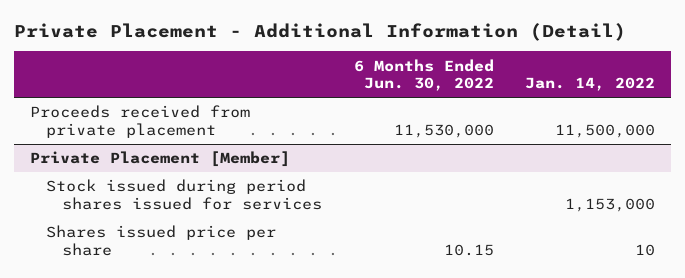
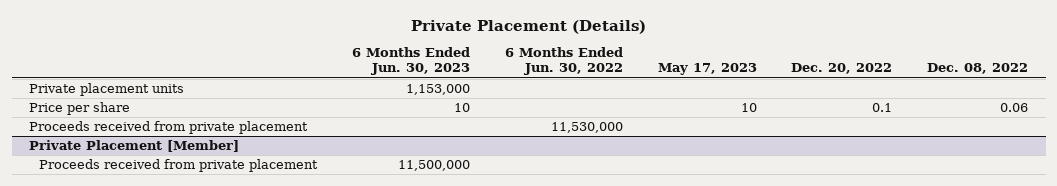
[14,22,627,41] Private Placement - Additional Information (Detail) -> [410,19,646,34] Private Placement (Details)
[525,77,656,92] Jan. 14, 2022 -> none
none -> [352,47,471,76] 6 Months Ended Jun. 30, 2023
none -> [657,63,757,76] May 17, 2023
none -> [791,63,893,75] Dec. 20, 2022
none -> [927,63,1029,75] Dec. 08, 2022
none -> [29,83,185,97] Private placement units
none -> [29,102,131,116] Price per share
[46,179,323,210] Stock issued during period shares issued for services -> none
[46,225,277,256] Shares issued price per share -> none
none -> [39,159,319,173] Proceeds received from private placement

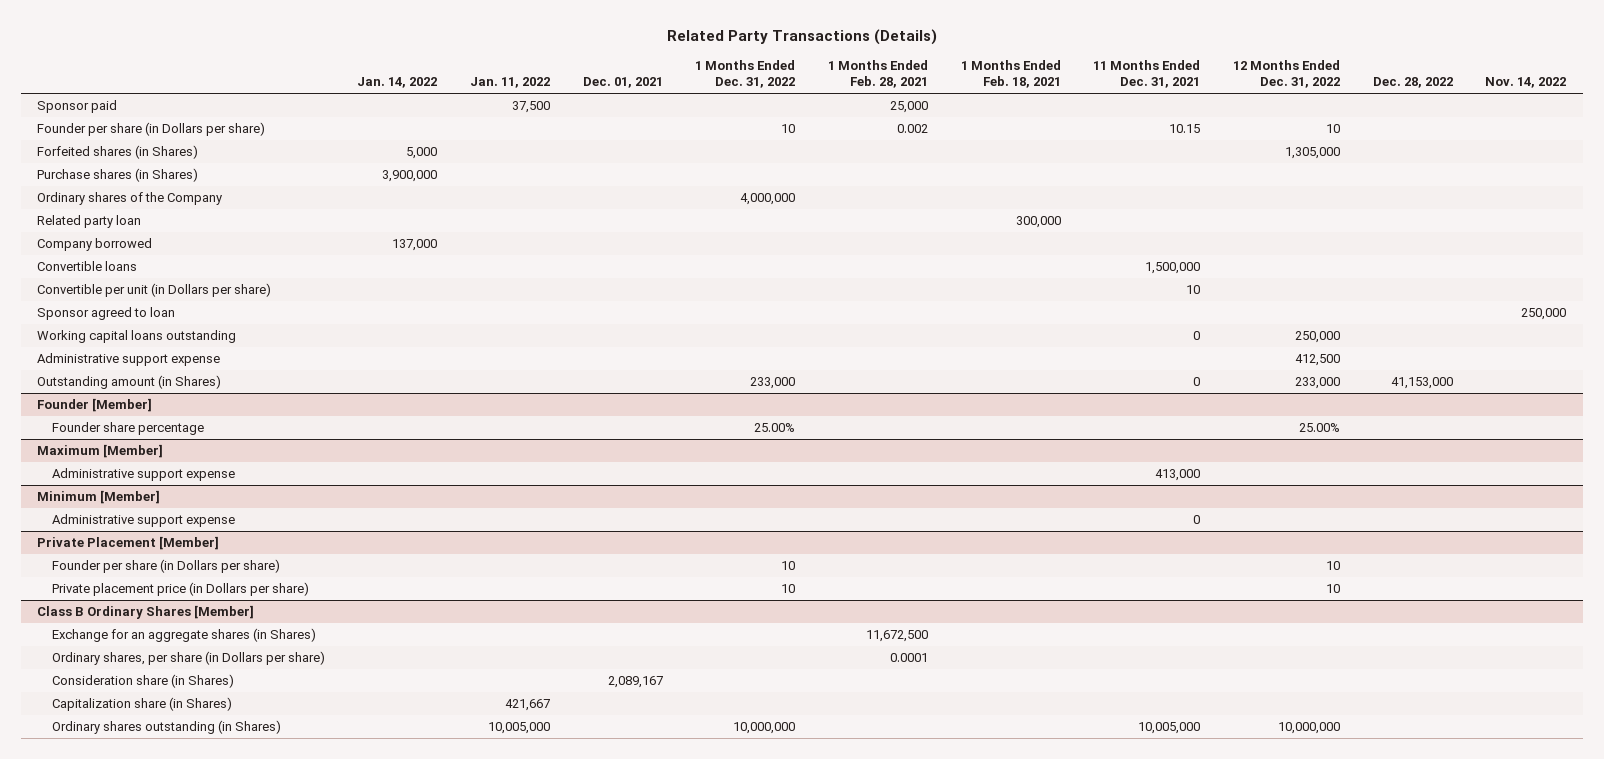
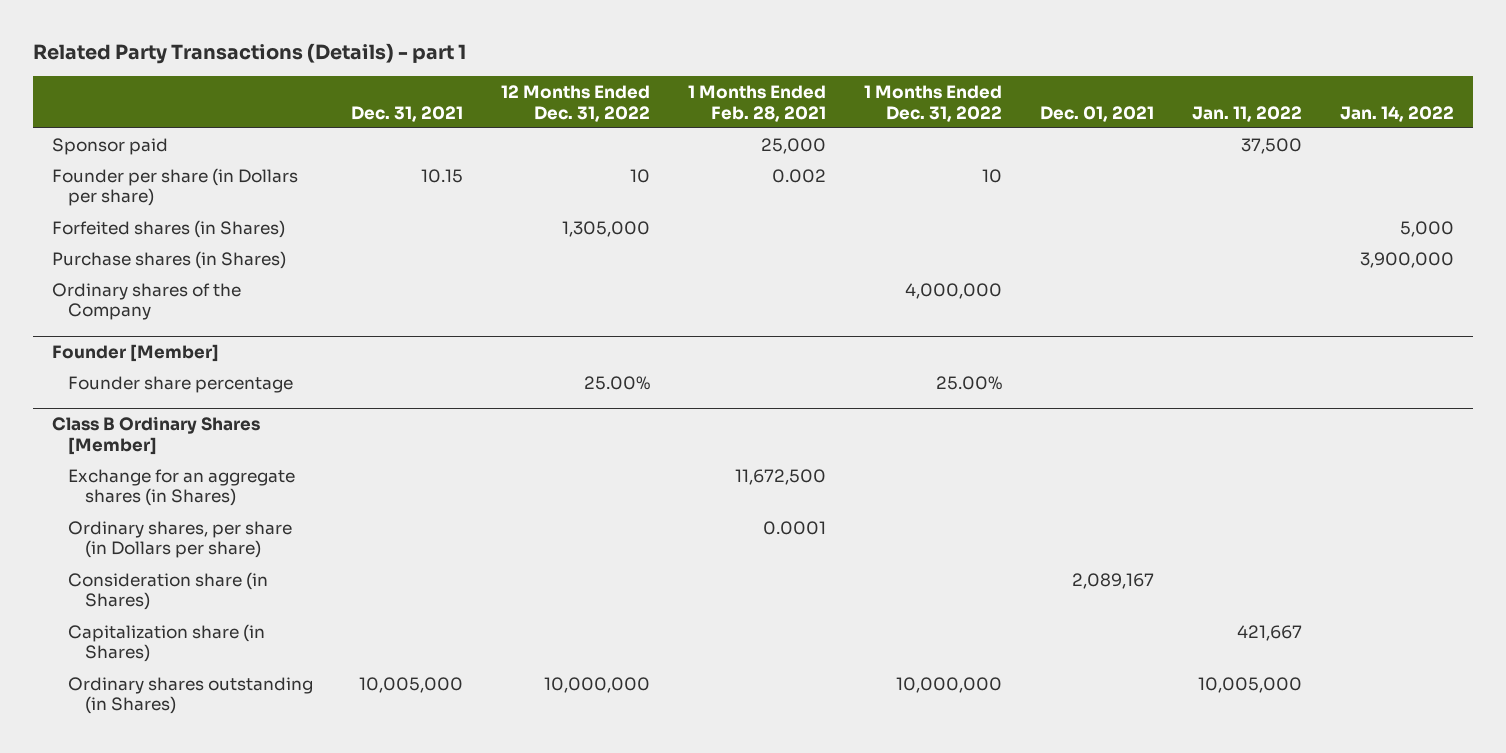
[666,29,937,46] Related Party Transactions (Details) -> [32,43,466,65] Related Party Transactions (Details) - part 1
[960,60,1061,89] 1 Months Ended Feb. 18, 2021 -> none
[1093,60,1201,89] 11 Months Ended Dec. 31, 2021 -> none
[1372,77,1453,89] Dec. 28, 2022 -> none
[1485,77,1567,89] Nov. 14, 2022 -> none
none -> [351,105,464,122] Dec. 31, 2021
[37,215,142,229] Related party loan -> none
[37,238,153,252] Company borrowed -> none
[37,261,138,272] Convertible loans -> none
[37,283,272,298] Convertible per unit (in Dollars per share) -> none
[37,307,176,321] Sponsor agreed to loan -> none
[37,330,237,344] Working capital loans outstanding -> none
[37,353,221,367] Administrative support expense -> none
[37,375,222,390] Outstanding amount (in Shares) -> none
[37,444,164,459] Maximum [Member] -> none
[51,468,235,482] Administrative support expense -> none
[37,490,161,505] Minimum [Member] -> none
[51,514,235,528] Administrative support expense -> none
[37,536,220,551] Private Placement [Member] -> none
[51,559,280,574] Founder per share (in Dollars per share) -> none
[51,582,309,597] Private placement price (in Dollars per share) -> none

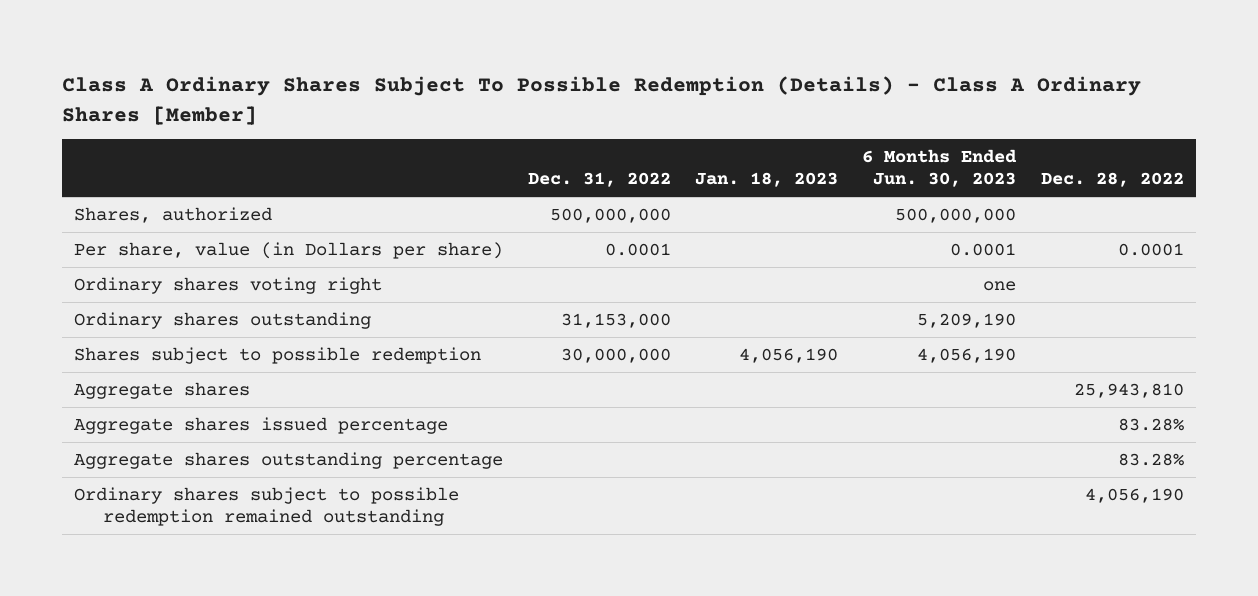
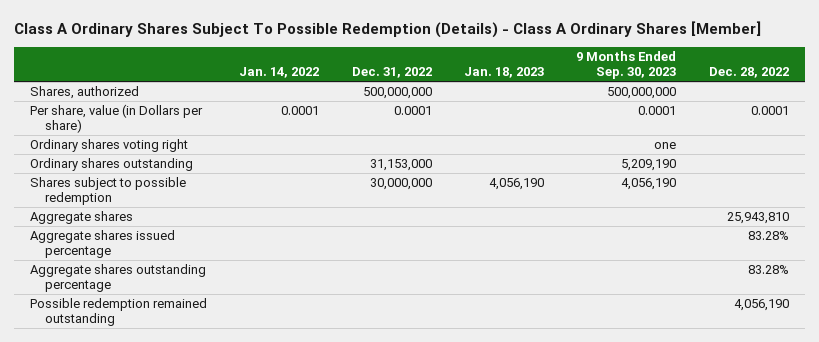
[862,149,1018,188] 6 Months Ended Jun. 30, 2023 -> none
none -> [239,67,320,79] Jan. 14, 2022
none -> [576,50,677,80] 9 Months Ended Sep. 30, 2023
[74,486,460,526] Ordinary shares subject to possible redemption remained outstanding -> [30,298,208,327] Possible redemption remained outstanding

